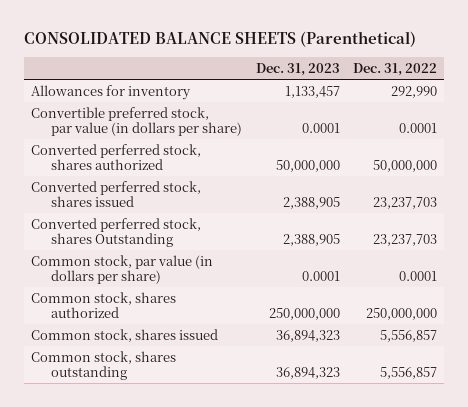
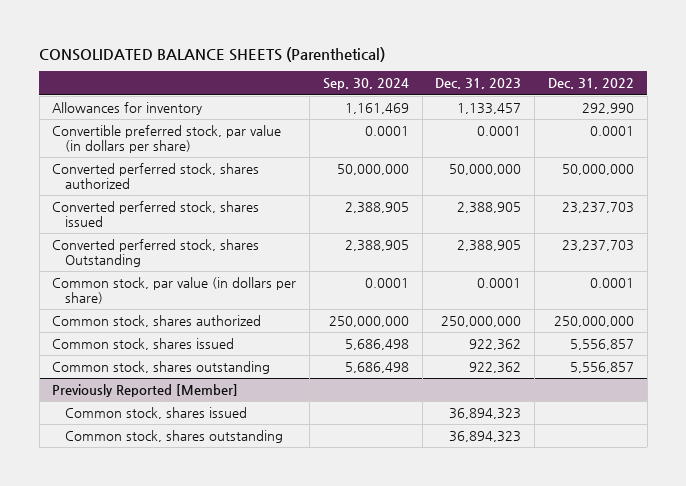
none -> [322,78,409,91] Sep. 30, 2024
[275,329,340,342] 36,894,323 -> [469,339,522,351] 922,362
[275,367,340,380] 36,894,323 -> [469,362,522,374] 922,362
none -> [52,384,239,398] Previously Reported [Member]
none -> [65,407,248,420] Common stock, shares issued
none -> [65,430,284,444] Common stock, shares outstanding

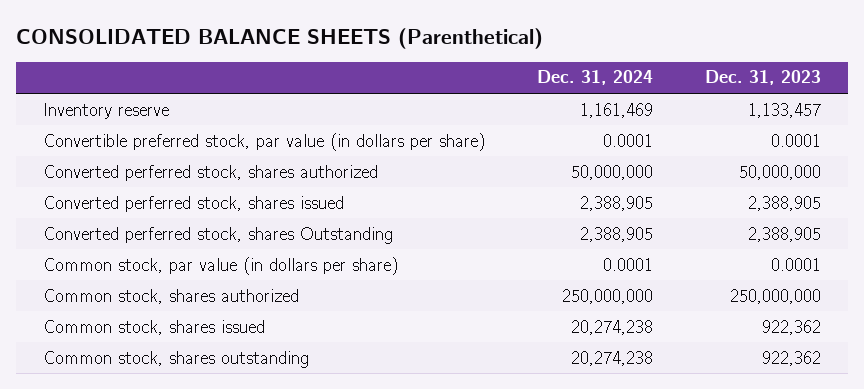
[322,78,409,91] Sep. 30, 2024 -> none
[547,78,634,90] Dec. 31, 2022 -> none
none -> [536,70,653,86] Dec. 31, 2024
[52,102,203,116] Allowances for inventory -> [42,102,169,119] Inventory reserve
[52,384,239,398] Previously Reported [Member] -> none
[65,407,248,420] Common stock, shares issued -> none
[65,430,284,444] Common stock, shares outstanding -> none

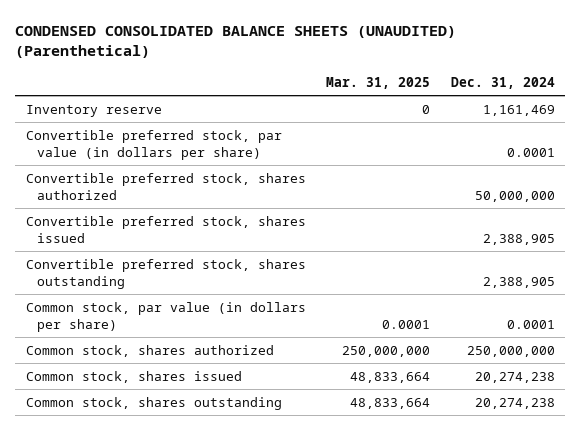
[16,27,544,49] CONSOLIDATED BALANCE SHEETS (Parenthetical) -> [15,25,457,58] CONDENSED CONSOLIDATED BALANCE SHEETS (UNAUDITED) (Parenthetical)
[705,70,822,86] Dec. 31, 2023 -> none
none -> [326,76,431,89] Mar. 31, 2025
[42,164,378,181] Converted perferred stock, shares authorized -> [25,172,306,200] Convertible preferred stock, shares authorized
[42,195,344,212] Converted perferred stock, shares issued -> [25,215,306,243] Convertible preferred stock, shares issued
[42,226,393,244] Converted perferred stock, shares Outstanding -> [25,258,306,289] Convertible preferred stock, shares outstanding

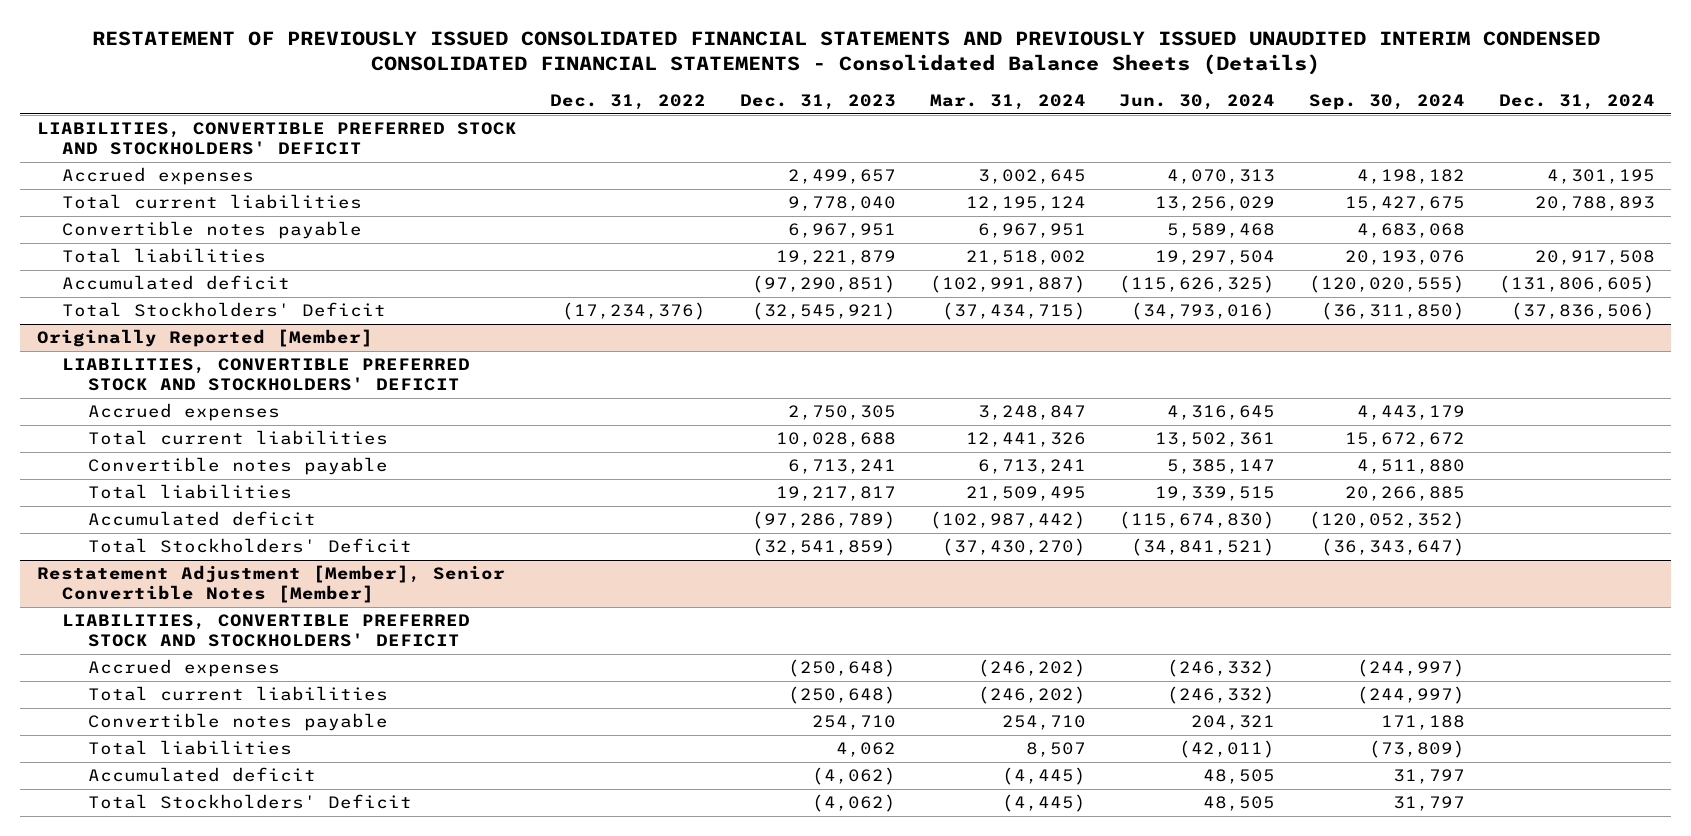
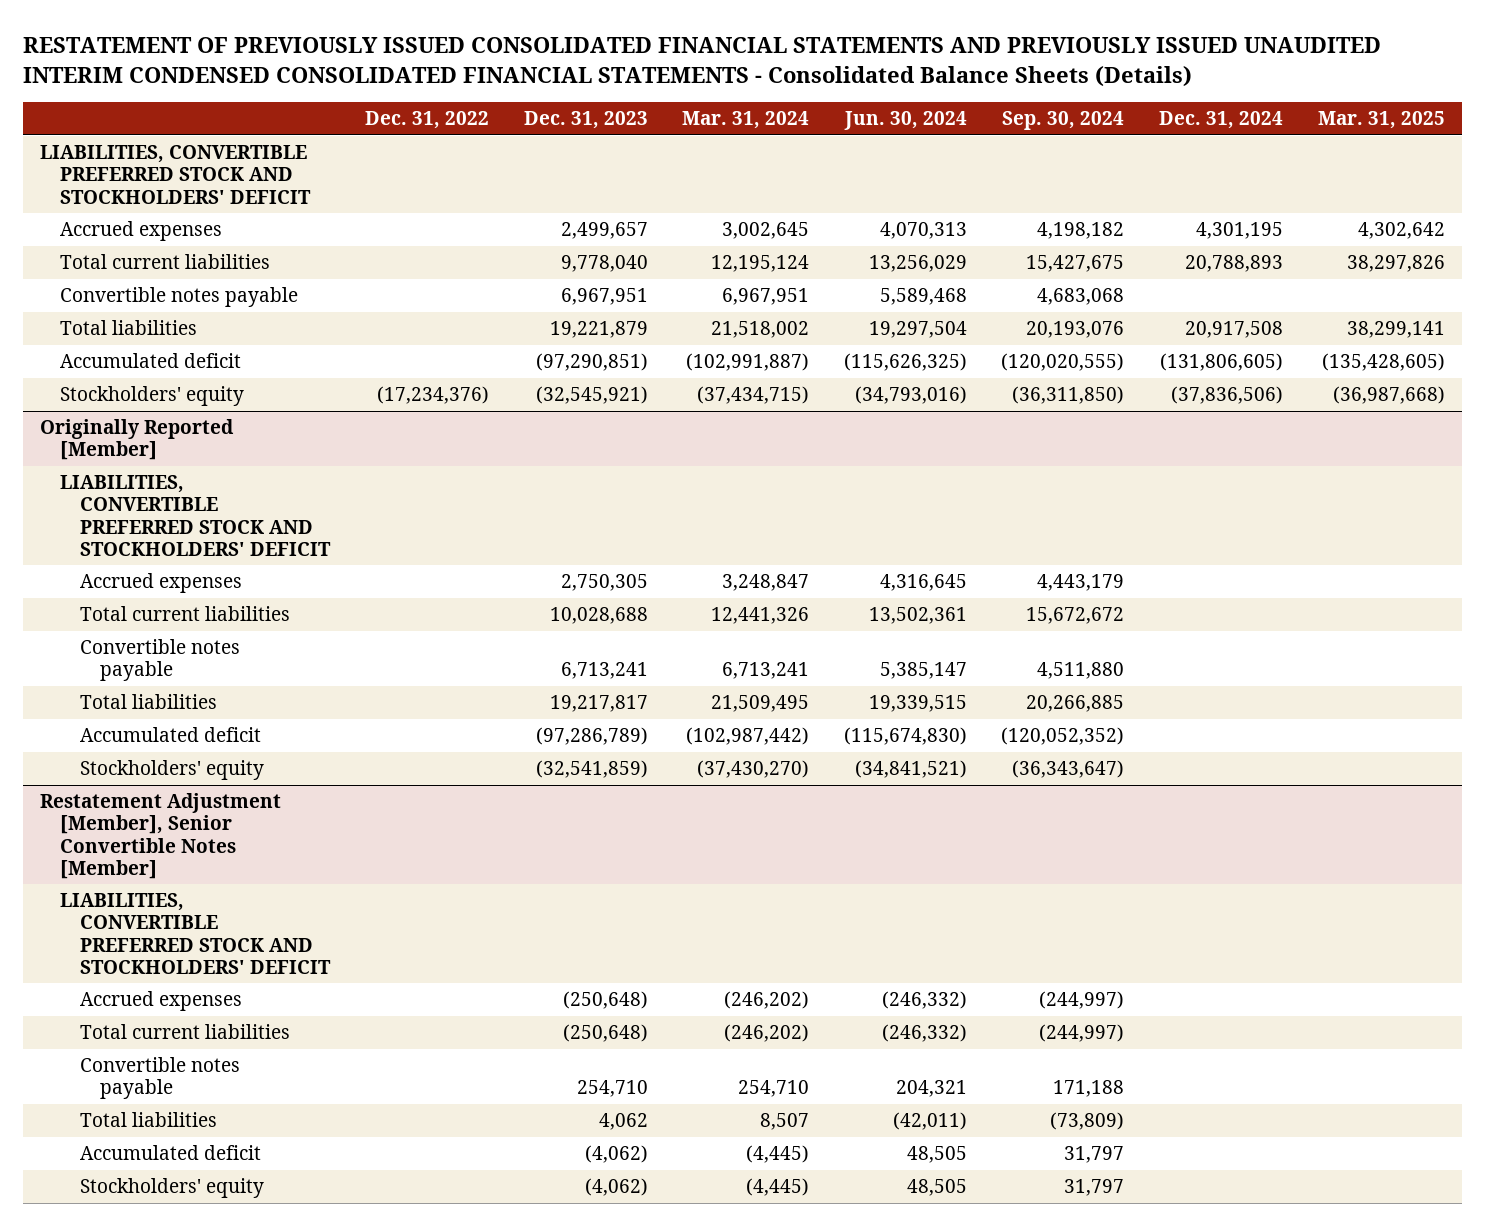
none -> [1317,111,1445,130] Mar. 31, 2025
[62,302,387,318] Total Stockholders' Deficit -> [60,386,245,407] Stockholders' equity
[88,538,413,554] Total Stockholders' Deficit -> [80,760,265,781] Stockholders' equity
[88,794,413,810] Total Stockholders' Deficit -> [80,1178,265,1199] Stockholders' equity

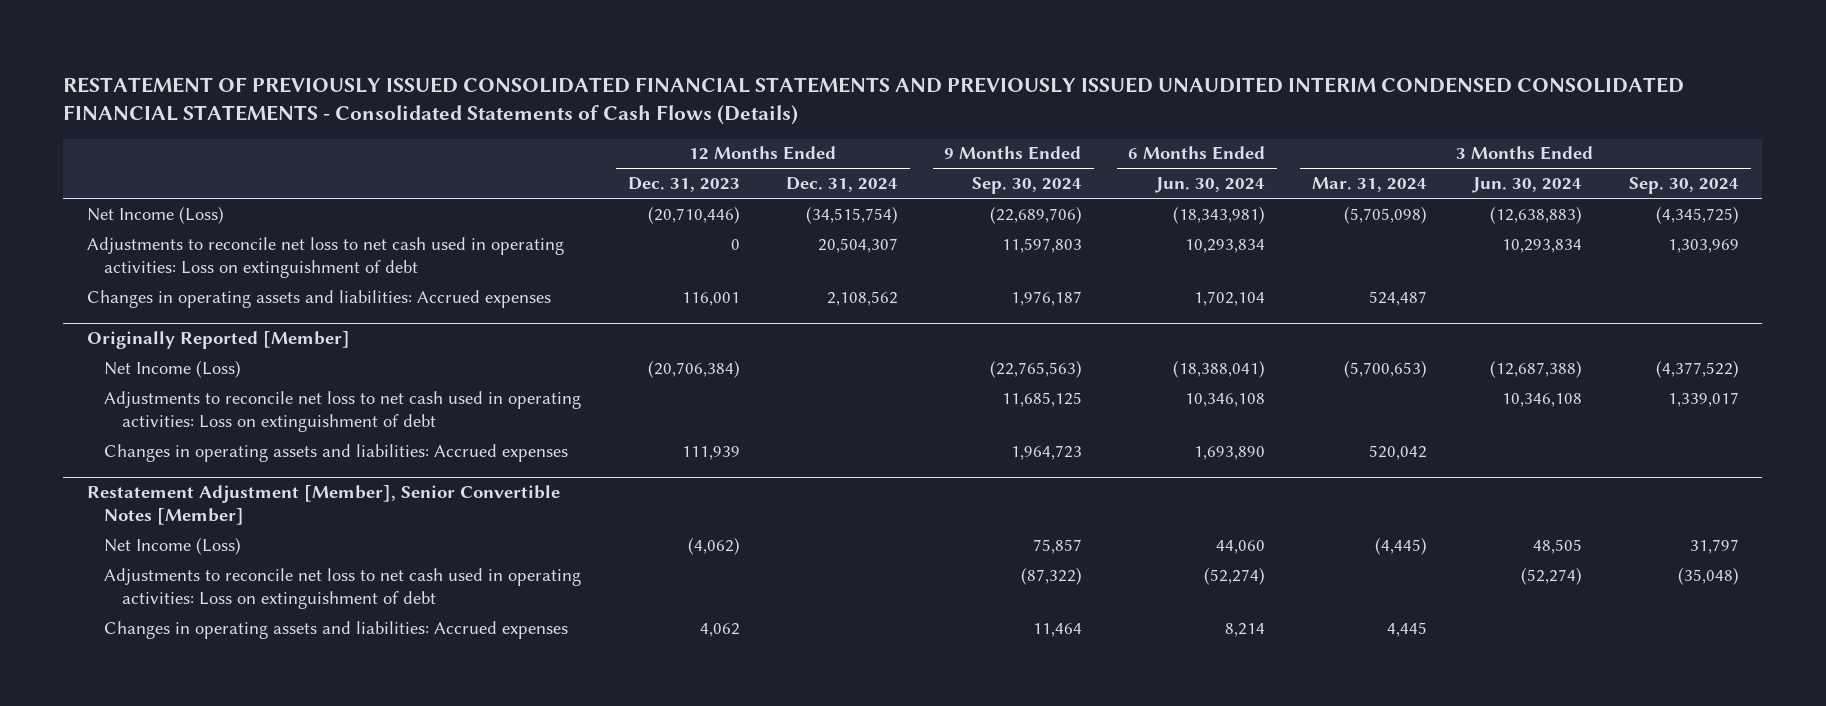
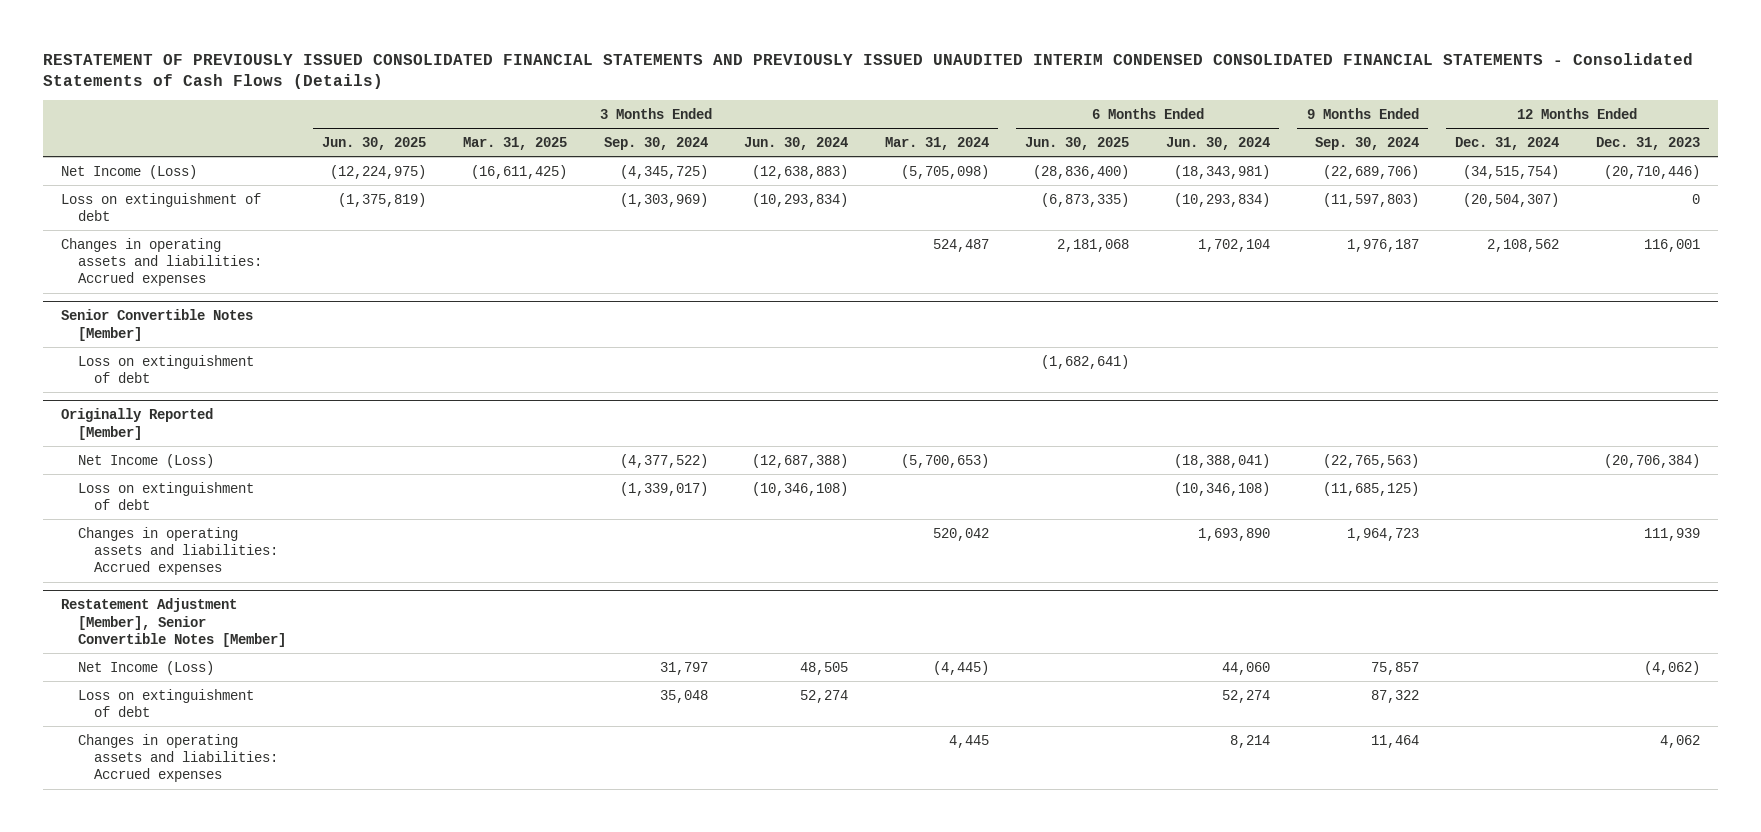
none -> [322,136,427,150] Jun. 30, 2025
none -> [462,136,567,150] Mar. 31, 2025
none -> [1025,136,1130,150] Jun. 30, 2025
[86,236,564,278] Adjustments to reconcile net loss to net cash used in operating activities: Loss on extinguishment of debt -> [61,192,262,221] Loss on extinguishment of debt
[818,237,899,253] 20,504,307 -> [1463,192,1560,207] (20,504,307)
[1001,237,1082,253] 11,597,803 -> [1322,192,1419,207] (11,597,803)
[1185,238,1266,253] 10,293,834 -> [1173,192,1270,207] (10,293,834)
[1502,238,1583,253] 10,293,834 -> [752,192,849,207] (10,293,834)
[1667,238,1739,253] 1,303,969 -> [619,192,708,207] (1,303,969)
none -> [61,309,254,341] Senior Convertible Notes [Member]
none -> [77,354,254,383] Loss on extinguishment of debt
[104,390,582,432] Adjustments to reconcile net loss to net cash used in operating activities: Loss on extinguishment of debt -> [77,481,254,510] Loss on extinguishment of debt
[1001,391,1082,407] 11,685,125 -> [1322,481,1419,496] (11,685,125)
[1185,392,1266,407] 10,346,108 -> [1173,481,1270,496] (10,346,108)
[1502,392,1583,407] 10,346,108 -> [752,481,849,496] (10,346,108)
[1667,391,1739,407] 1,339,017 -> [619,481,708,496] (1,339,017)
[104,567,582,609] Adjustments to reconcile net loss to net cash used in operating activities: Loss on extinguishment of debt -> [77,688,254,717] Loss on extinguishment of debt
[1020,566,1082,585] (87,322) -> [1370,689,1419,703] 87,322
[1204,566,1266,585] (52,274) -> [1221,689,1270,703] 52,274
[1521,566,1583,585] (52,274) -> [800,689,849,703] 52,274
[1677,566,1739,585] (35,048) -> [659,689,708,703] 35,048

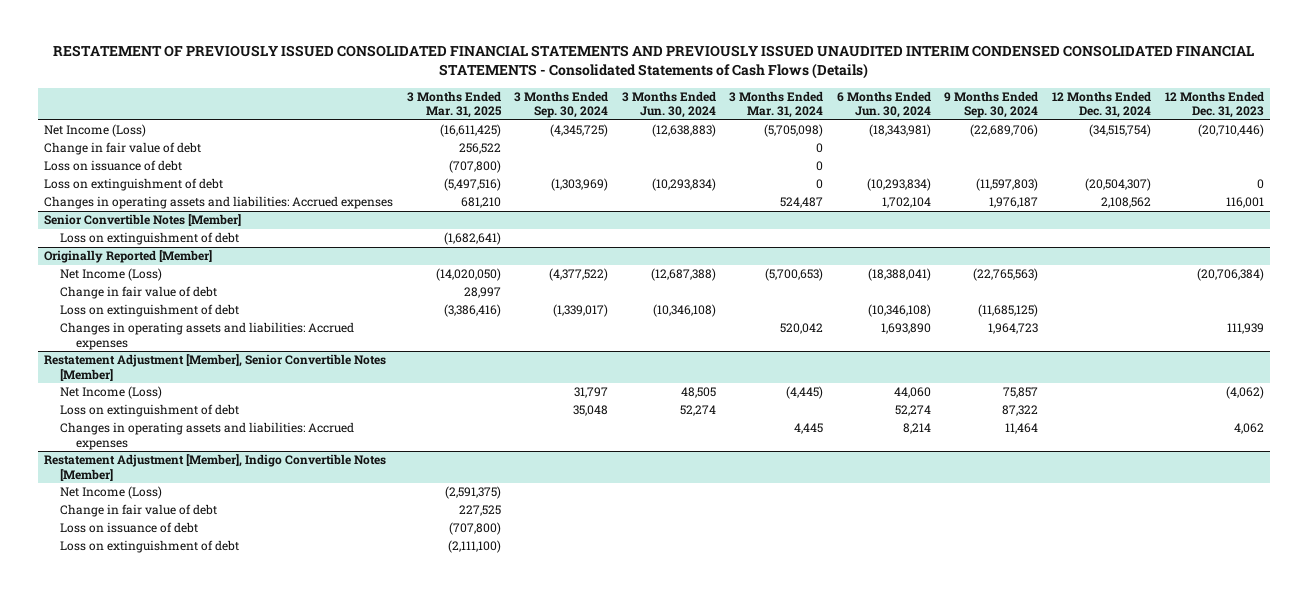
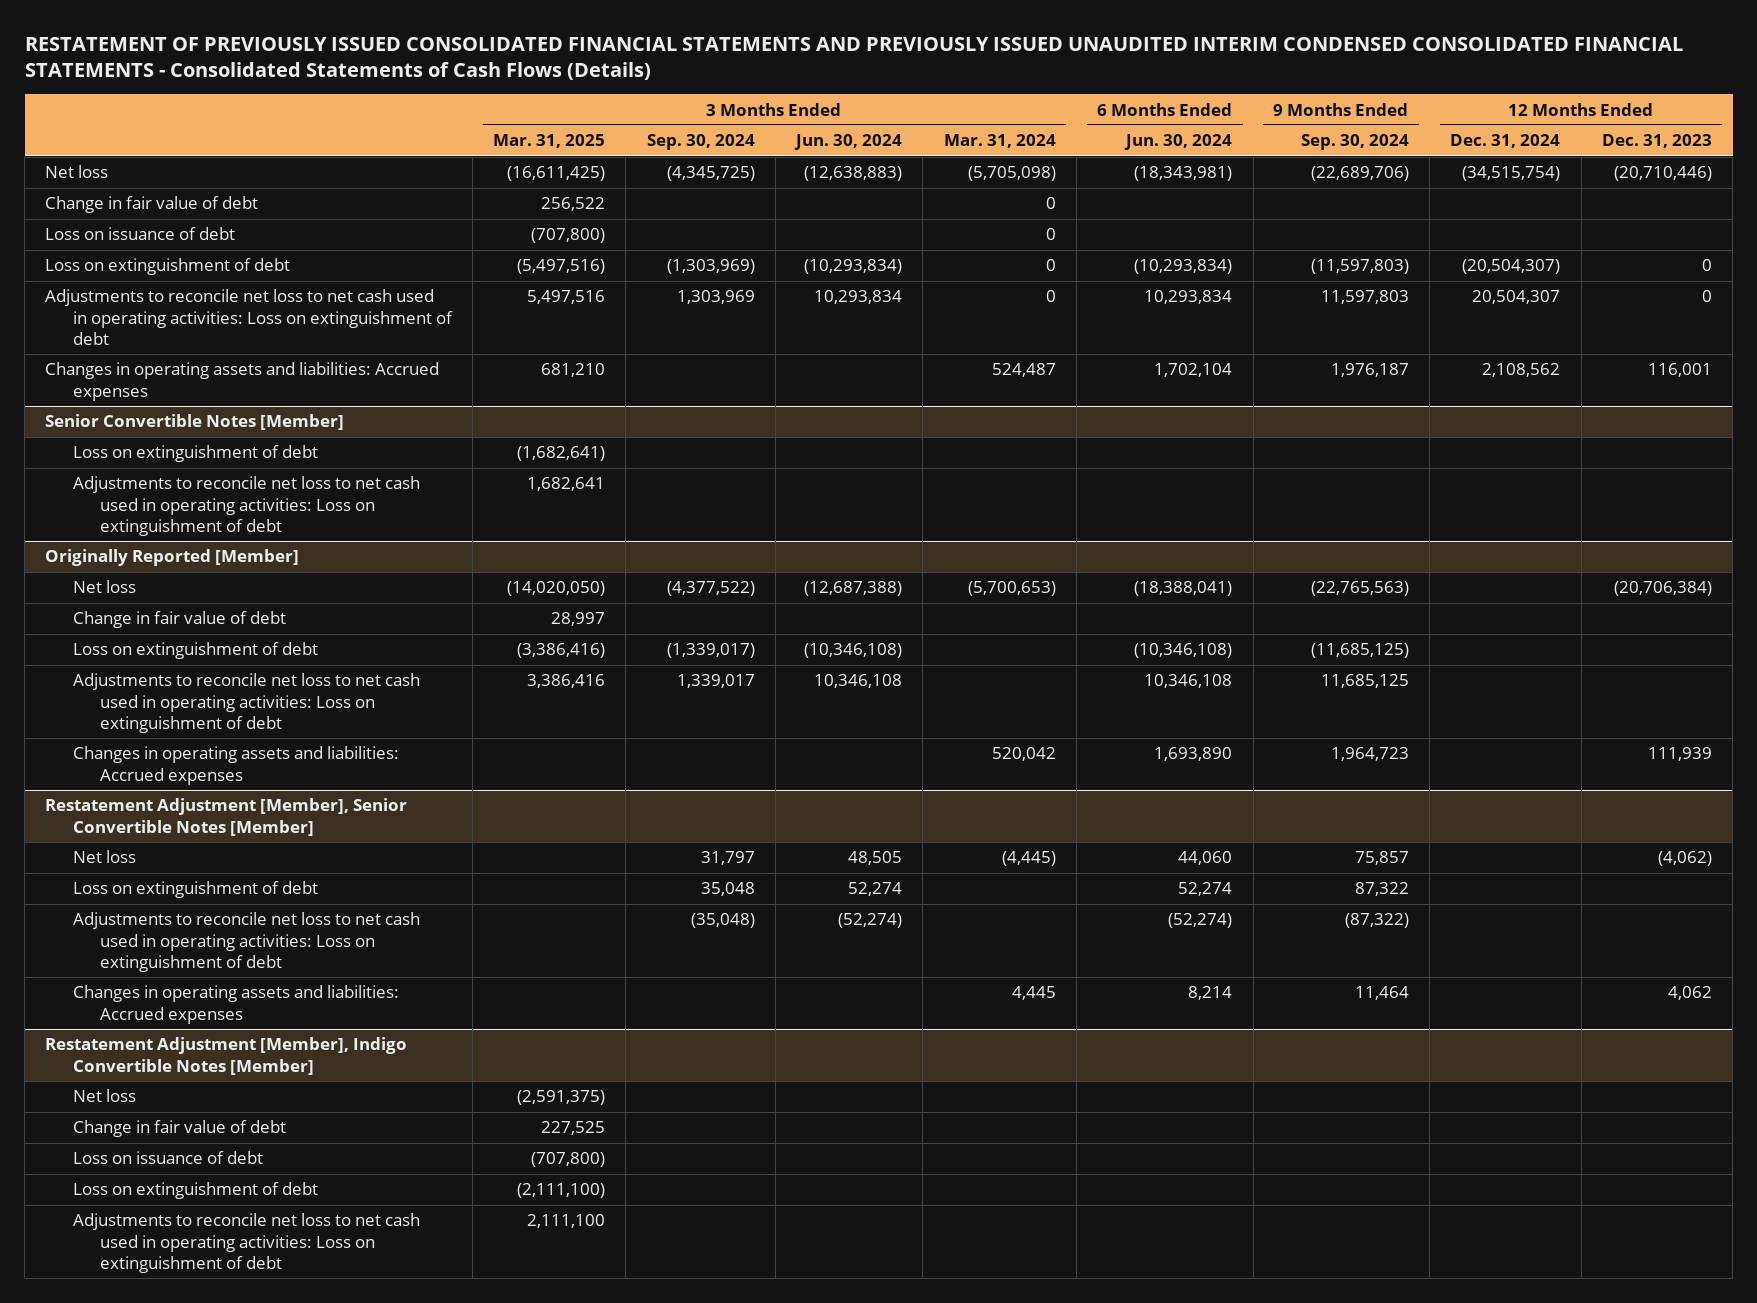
[44,124,147,138] Net Income (Loss) -> [45,165,109,179] Net loss
none -> [45,289,453,345] Adjustments to reconcile net loss to net cash used in operating activities: Loss on extinguishment of debt
none -> [72,476,420,536] Adjustments to reconcile net loss to net cash used in operating activities: Loss on extinguishment of debt
[60,268,163,282] Net Income (Loss) -> [72,580,136,594] Net loss
none -> [72,673,420,733] Adjustments to reconcile net loss to net cash used in operating activities: Loss on extinguishment of debt
[60,386,163,400] Net Income (Loss) -> [72,850,136,864] Net loss
none -> [72,912,420,972] Adjustments to reconcile net loss to net cash used in operating activities: Loss on extinguishment of debt
[60,486,163,500] Net Income (Loss) -> [72,1089,136,1103] Net loss
none -> [72,1213,420,1273] Adjustments to reconcile net loss to net cash used in operating activities: Loss on extinguishment of debt

